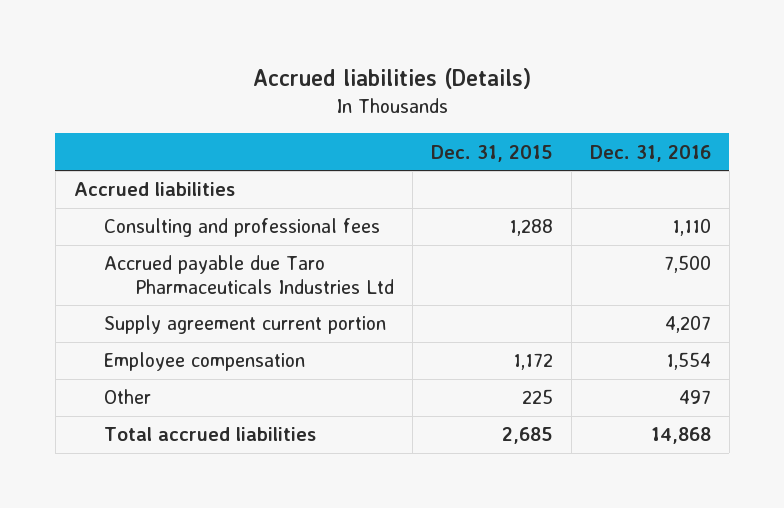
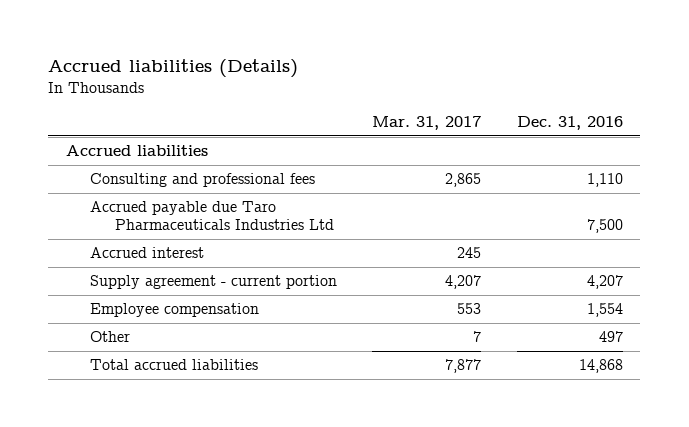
[430,144,553,162] Dec. 31, 2015 -> none
none -> [372,116,482,131] Mar. 31, 2017
none -> [90,247,205,259] Accrued interest
[104,315,387,335] Supply agreement current portion -> [90,275,338,290] Supply agreement - current portion

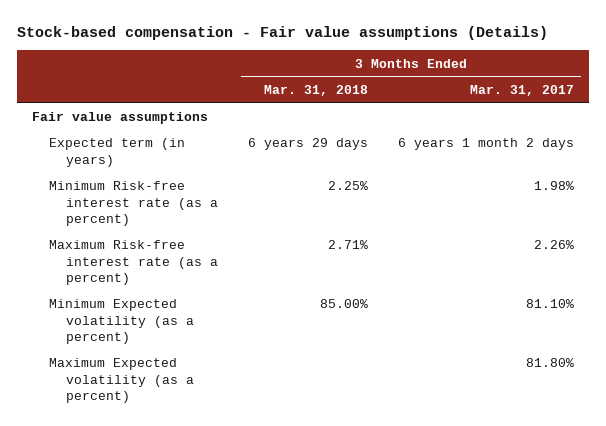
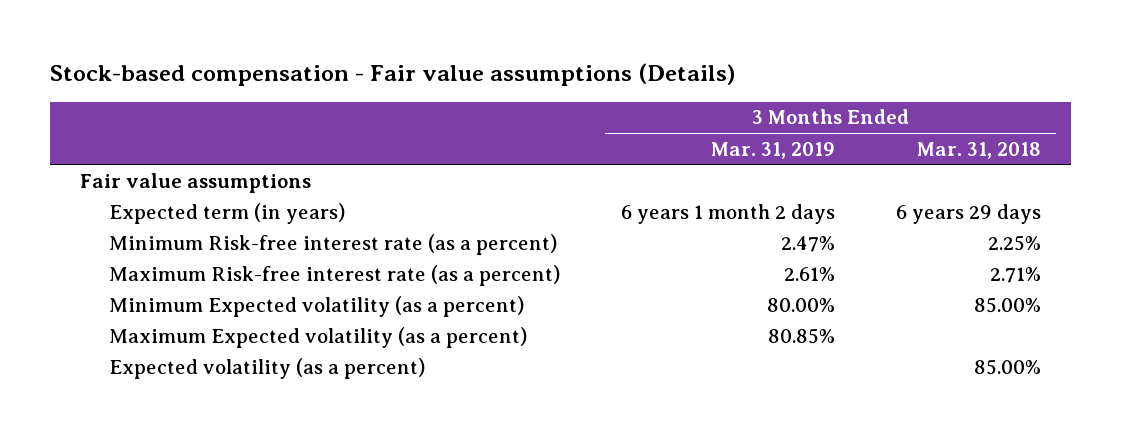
[469,85,574,97] Mar. 31, 2017 -> none
none -> [710,141,835,159] Mar. 31, 2019
none -> [108,357,425,379] Expected volatility (as a percent)

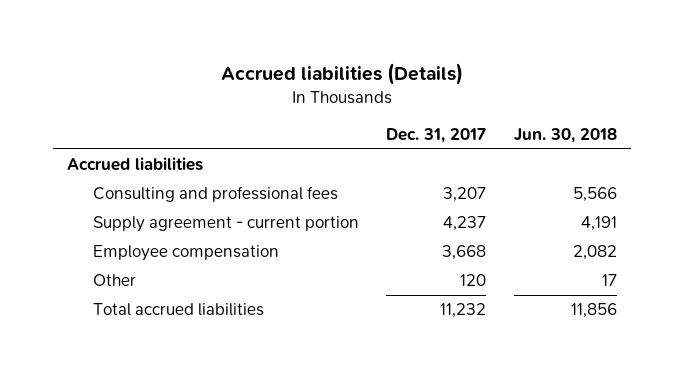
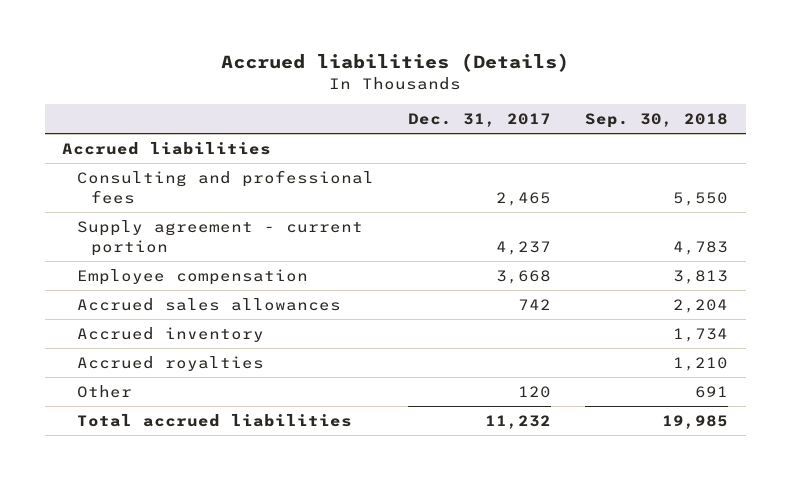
[513,127,617,143] Jun. 30, 2018 -> none
none -> [585,113,729,129] Sep. 30, 2018
[443,187,487,203] 3,207 -> [496,191,552,206] 2,465
none -> [76,298,341,312] Accrued sales allowances
none -> [76,327,264,343] Accrued inventory
none -> [76,356,264,372] Accrued royalties

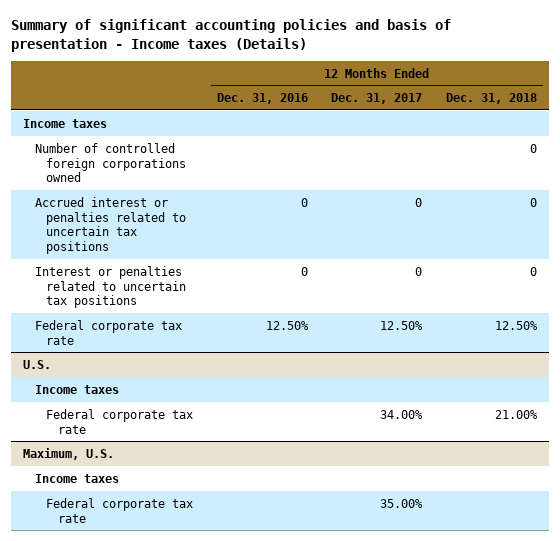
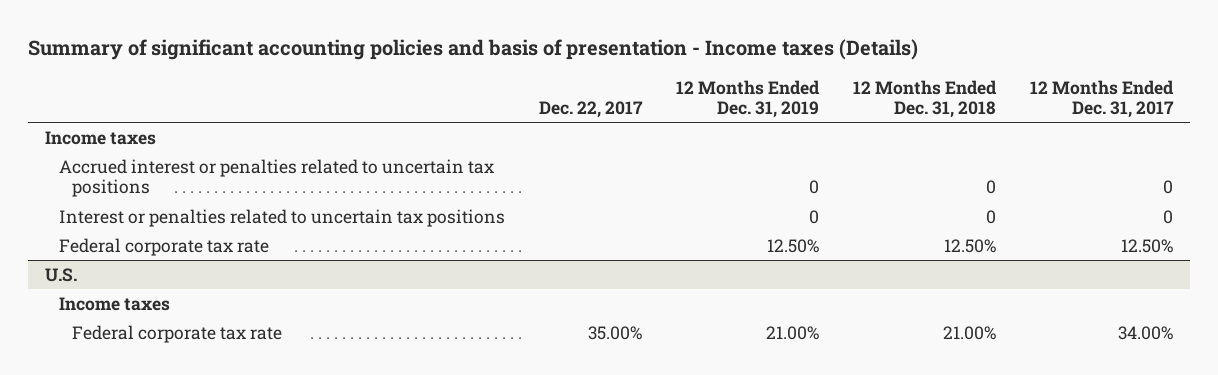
[216,93,308,105] Dec. 31, 2016 -> none
none -> [538,101,643,119] Dec. 22, 2017
none -> [675,79,820,119] 12 Months Ended Dec. 31, 2019
[34,142,187,183] Number of controlled foreign corporations owned -> none
[22,447,114,460] Maximum, U.S. -> none
[34,473,119,483] Income taxes -> none
[46,497,194,523] Federal corporate tax rate -> none

